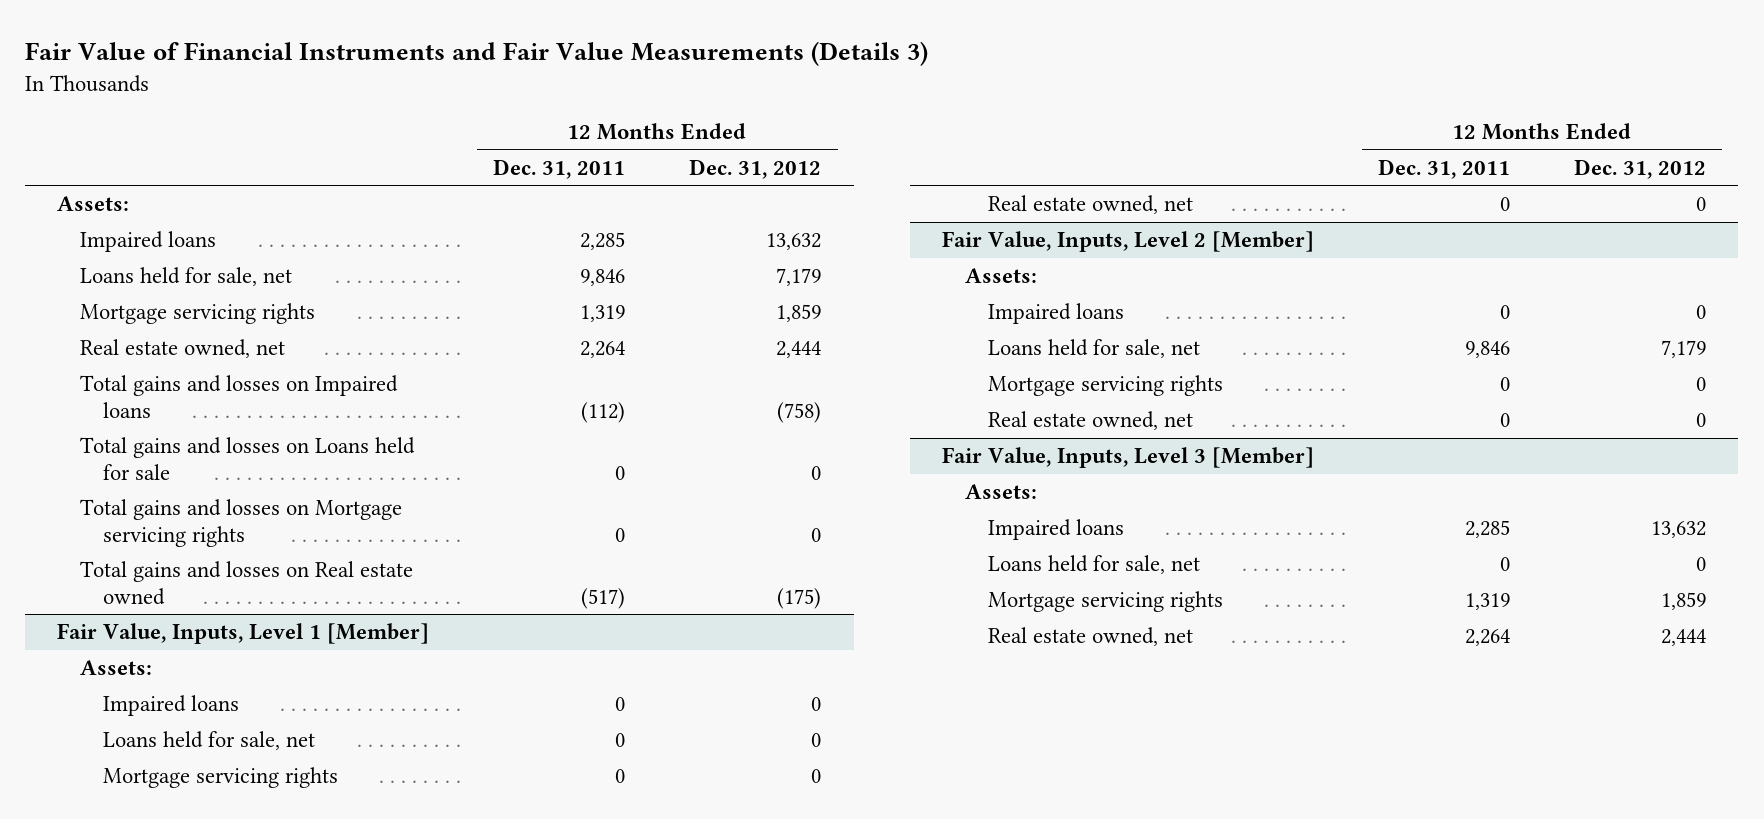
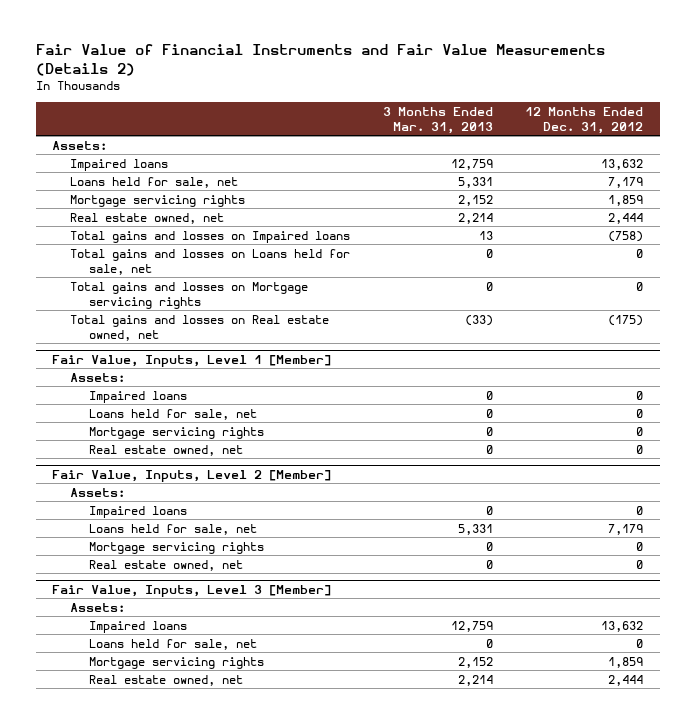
[25,41,929,67] Fair Value of Financial Instruments and Fair Value Measurements (Details 3) -> [35,43,605,76] Fair Value of Financial Instruments and Fair Value Measurements (Details 2)
[493,158,626,179] Dec. 31, 2011 -> none
none -> [382,106,493,134] 3 Months Ended Mar. 31, 2013
[80,437,416,480] Total gains and losses on Loans held for sale -> [70,248,351,275] Total gains and losses on Loans held for sale, net
[80,561,414,605] Total gains and losses on Real estate owned -> [70,314,330,341] Total gains and losses on Real estate owned, net

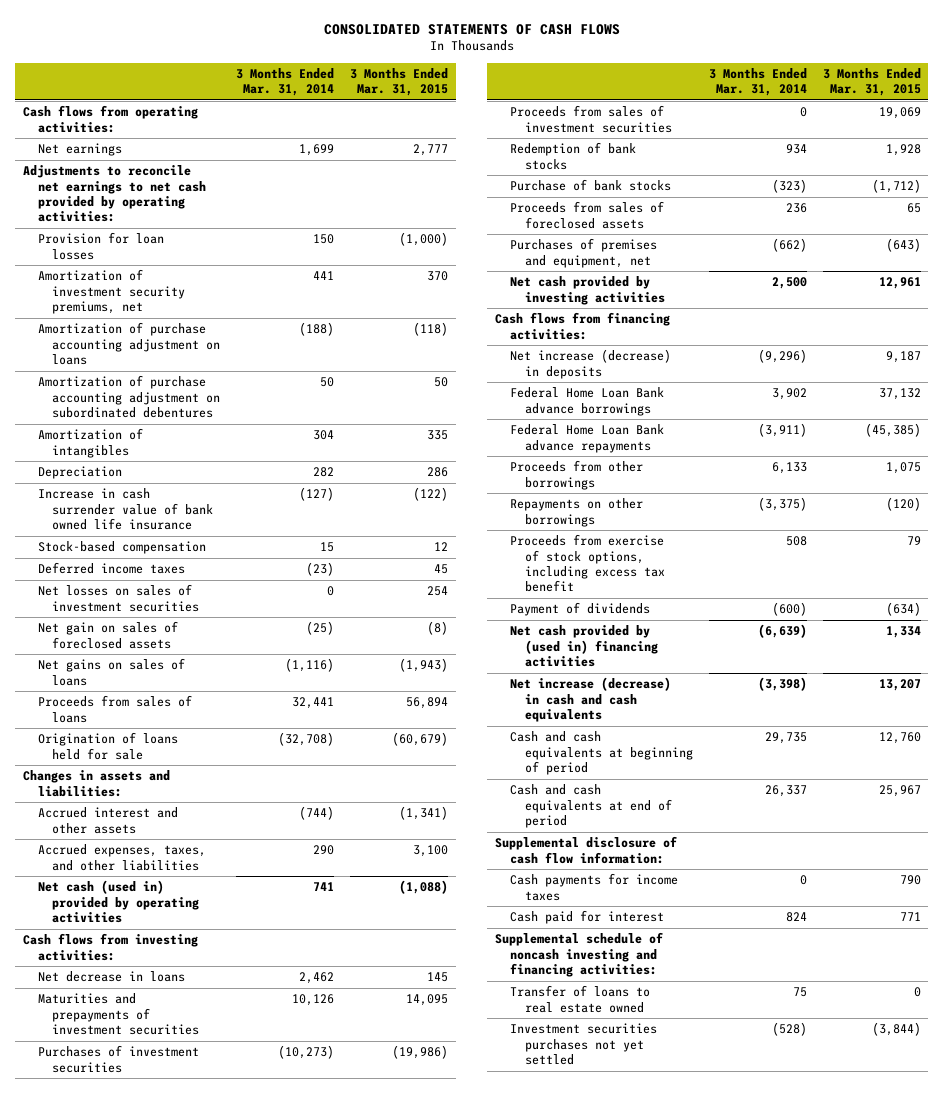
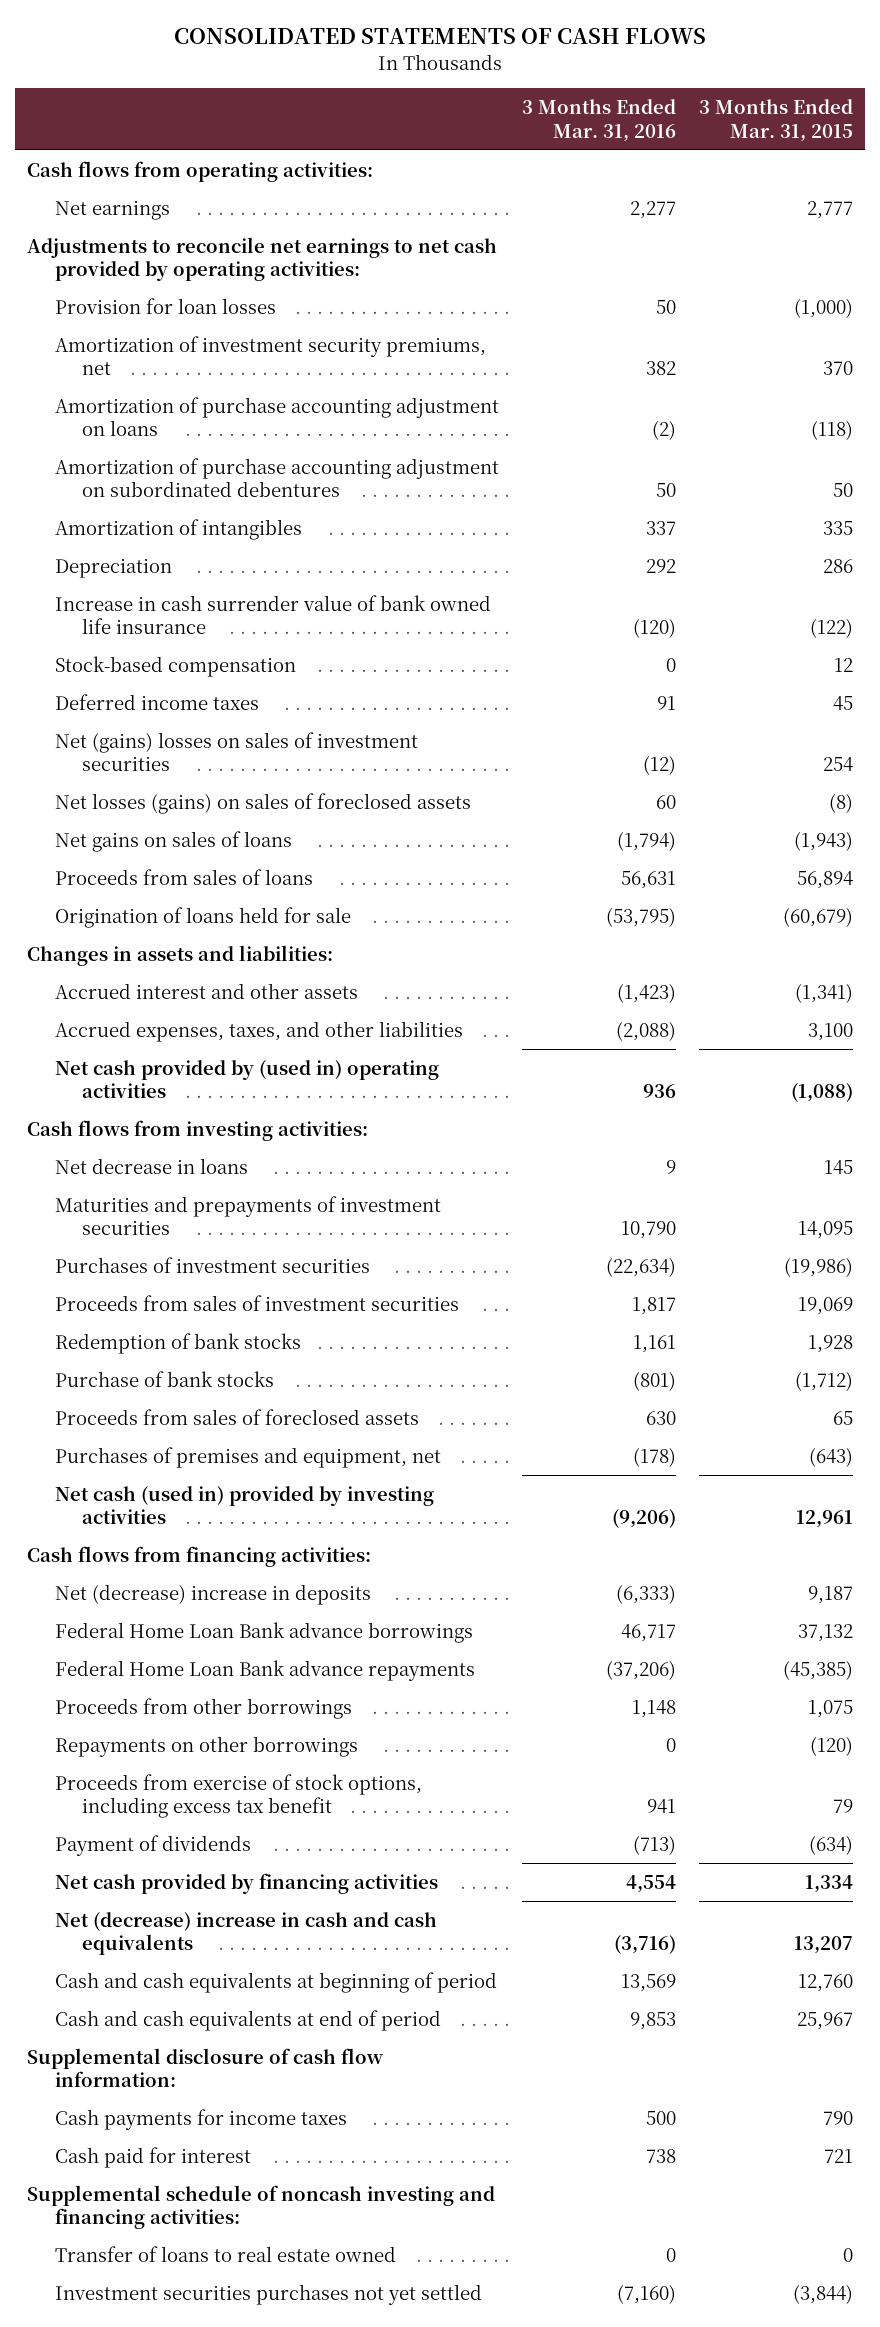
[236,67,335,97] 3 Months Ended Mar. 31, 2014 -> none
none -> [521,98,676,142] 3 Months Ended Mar. 31, 2016
[37,584,200,612] Net losses on sales of investment securities -> [54,731,418,772] Net (gains) losses on sales of investment securities
[37,621,178,649] Net gain on sales of foreclosed assets -> [54,792,471,814] Net losses (gains) on sales of foreclosed assets
[37,880,200,923] Net cash (used in) provided by operating activities -> [54,1059,439,1099] Net cash provided by (used in) operating activities
[509,276,665,305] Net cash provided by investing activities -> [54,1485,434,1525] Net cash (used in) provided by investing activities
[509,349,671,379] Net increase (decrease) in deposits -> [54,1583,371,1605] Net (decrease) increase in deposits
[509,625,658,667] Net cash provided by (used in) financing activities -> [54,1872,438,1894] Net cash provided by financing activities
[509,677,671,722] Net increase (decrease) in cash and cash equivalents -> [54,1911,437,1956] Net (decrease) increase in cash and cash equivalents
[899,912,921,922] 771 -> [824,2148,854,2163] 721

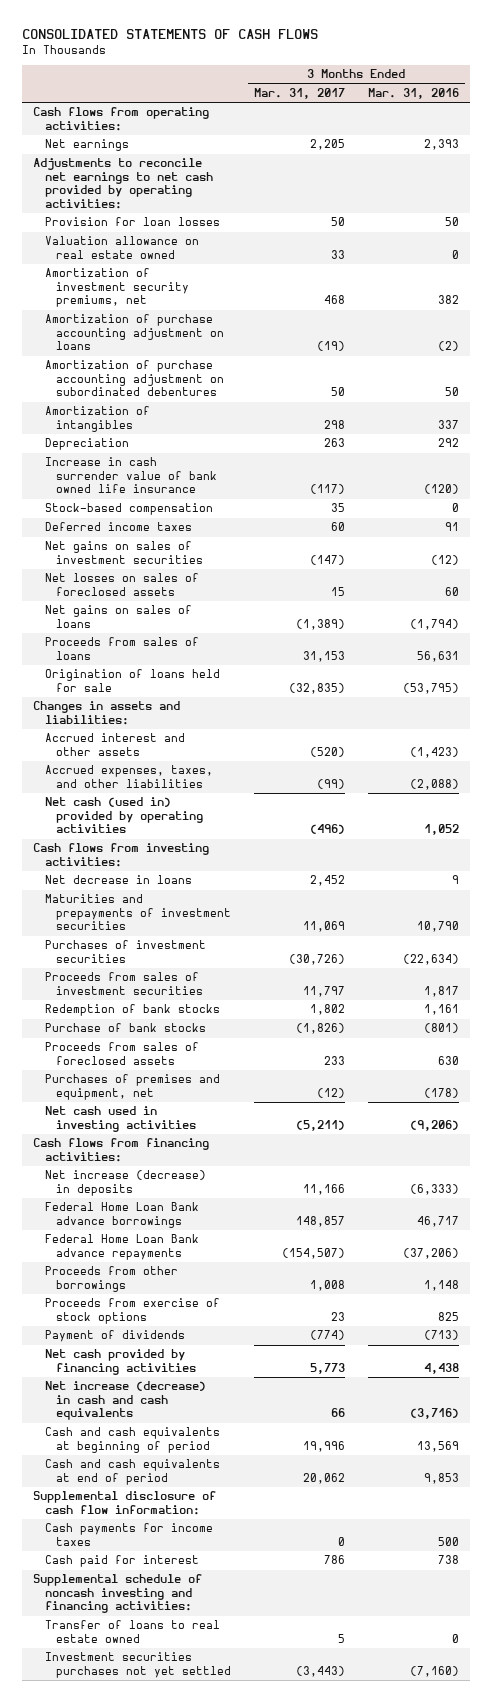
[699,98,854,142] 3 Months Ended Mar. 31, 2015 -> none
none -> [253,87,345,99] Mar. 31, 2017
[629,200,676,219] 2,277 -> [423,139,459,151] 2,393
none -> [44,236,199,259] Valuation allowance on real estate owned
[54,731,418,772] Net (gains) losses on sales of investment securities -> [44,541,204,564] Net gains on sales of investment securities
[54,792,471,814] Net losses (gains) on sales of foreclosed assets -> [44,573,199,596] Net losses on sales of foreclosed assets
[54,1059,439,1099] Net cash provided by (used in) operating activities -> [44,797,204,834] Net cash (used in) provided by operating activities
[642,1084,676,1099] 936 -> [423,824,459,836] 1,052
[54,1485,434,1525] Net cash (used in) provided by investing activities -> [44,1106,197,1132] Net cash used in investing activities
[54,1583,371,1605] Net (decrease) increase in deposits -> [44,1170,206,1196] Net increase (decrease) in deposits
[54,1735,358,1757] Repayments on other borrowings -> none
[54,1773,422,1819] Proceeds from exercise of stock options, including excess tax benefit -> [44,1298,220,1324] Proceeds from exercise of stock options
[646,1799,676,1814] 941 -> [437,1311,459,1321] 825
[625,1874,676,1893] 4,554 -> [423,1362,459,1374] 4,438
[54,1911,437,1956] Net (decrease) increase in cash and cash equivalents -> [44,1381,206,1421] Net increase (decrease) in cash and cash equivalents

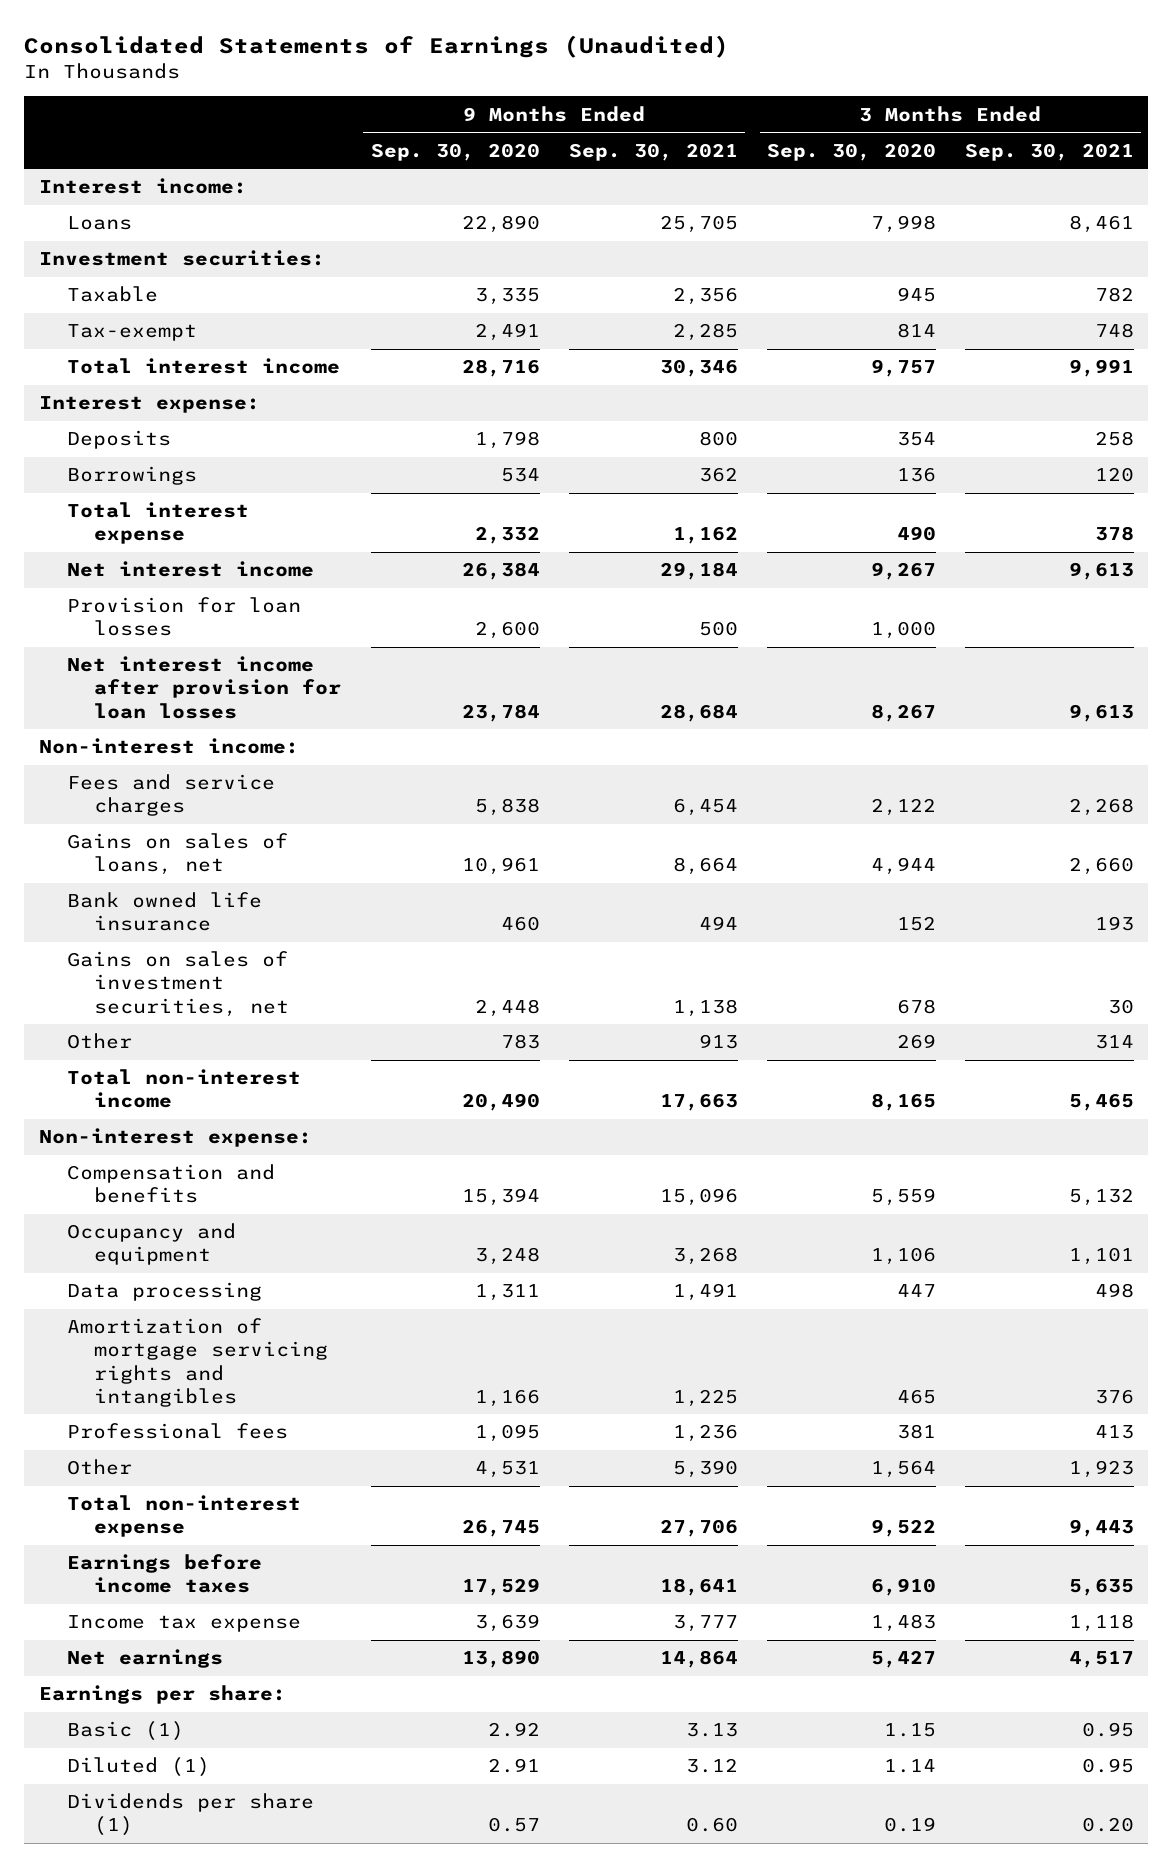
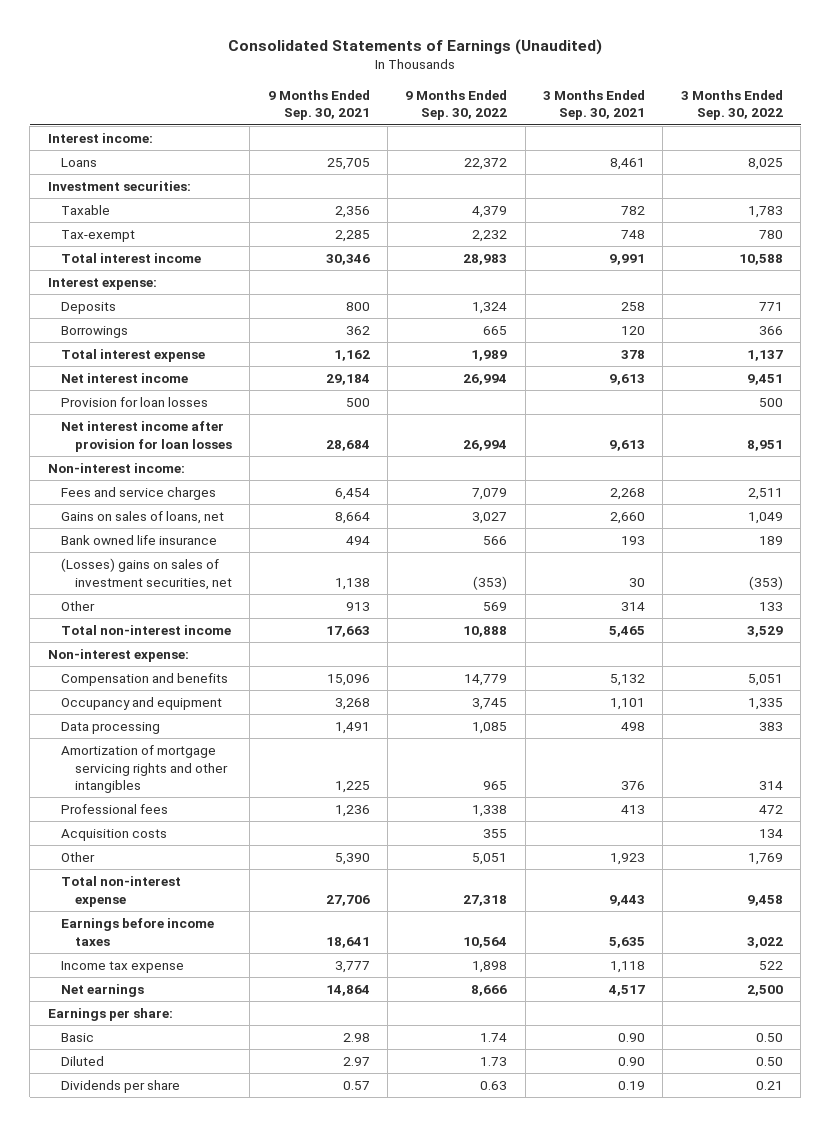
[370,142,540,161] Sep. 30, 2020 -> none
[766,142,936,161] Sep. 30, 2020 -> none
none -> [405,90,508,121] 9 Months Ended Sep. 30, 2022
none -> [680,90,783,121] 3 Months Ended Sep. 30, 2022
[66,951,290,1017] Gains on sales of investment securities, net -> [61,558,232,590] (Losses) gains on sales of investment securities, net
[66,1318,329,1407] Amortization of mortgage servicing rights and intangibles -> [61,745,228,793] Amortization of mortgage servicing rights and other intangibles
none -> [61,829,168,842] Acquisition costs
[66,1721,184,1742] Basic (1) -> [61,1033,95,1043] Basic
[685,1723,738,1738] 3.13 -> [342,1033,370,1043] 2.98
[1081,1722,1134,1738] 0.95 -> [618,1033,646,1043] 0.90
[66,1757,210,1778] Diluted (1) -> [61,1056,105,1067] Diluted
[685,1758,738,1774] 3.12 -> [342,1057,370,1067] 2.97
[1081,1758,1134,1774] 0.95 -> [618,1057,646,1067] 0.90
[66,1793,314,1837] Dividends per share (1) -> [61,1080,181,1094] Dividends per share
[685,1817,738,1833] 0.60 -> [342,1081,370,1091] 0.57
[1081,1817,1134,1833] 0.20 -> [618,1081,646,1091] 0.19

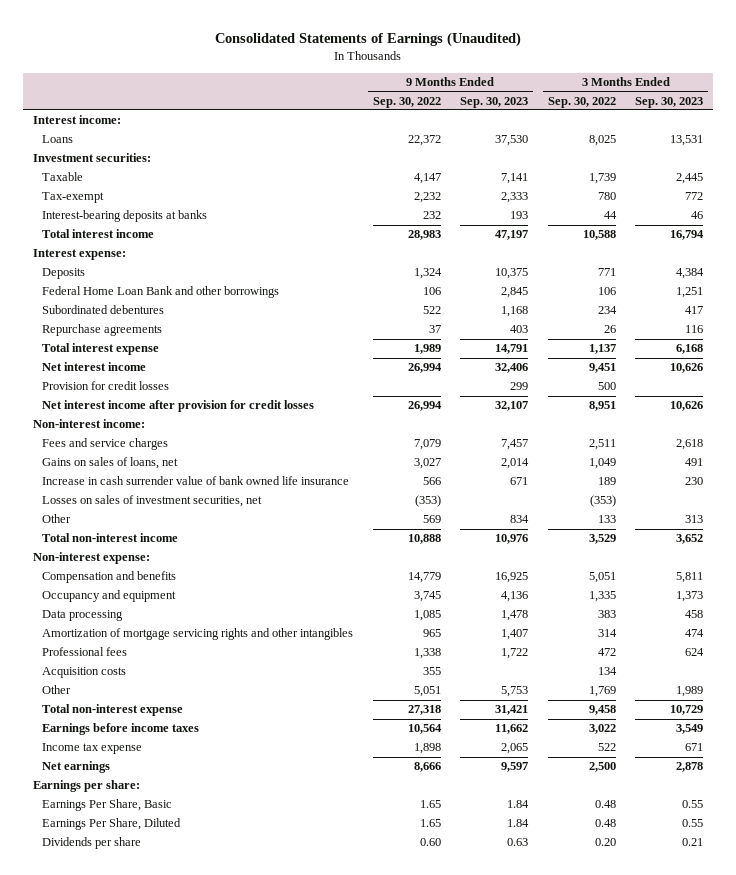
[267,90,370,121] 9 Months Ended Sep. 30, 2021 -> none
[543,90,646,121] 3 Months Ended Sep. 30, 2021 -> none
none -> [460,96,529,108] Sep. 30, 2023
none -> [635,96,704,108] Sep. 30, 2023
[472,206,508,219] 4,379 -> [413,173,441,185] 4,147
[747,206,783,219] 1,783 -> [588,173,616,185] 1,739
none -> [41,210,207,223] Interest-bearing deposits at banks
[61,326,129,339] Borrowings -> none
none -> [41,286,279,299] Federal Home Loan Bank and other borrowings
none -> [41,305,164,315] Subordinated debentures
none -> [41,324,162,337] Repurchase agreements
[61,397,209,408] Provision for loan losses -> [41,381,169,391] Provision for credit losses
[61,421,232,452] Net interest income after provision for loan losses -> [41,400,314,413] Net interest income after provision for credit losses
[61,535,218,546] Bank owned life insurance -> [41,476,349,486] Increase in cash surrender value of bank owned life insurance
[61,558,232,590] (Losses) gains on sales of investment securities, net -> [41,495,262,508] Losses on sales of investment securities, net
[61,1033,95,1043] Basic -> [41,799,172,812] Earnings Per Share, Basic
[480,1033,508,1043] 1.74 -> [419,800,441,809] 1.65
[755,1033,783,1043] 0.50 -> [594,800,616,809] 0.48
[61,1056,105,1067] Diluted -> [41,818,181,831] Earnings Per Share, Diluted
[480,1057,508,1067] 1.73 -> [419,819,441,828] 1.65
[755,1057,783,1067] 0.50 -> [594,819,616,828] 0.48
[480,1081,508,1091] 0.63 -> [419,838,441,847] 0.60
[755,1081,783,1091] 0.21 -> [594,838,616,847] 0.20

